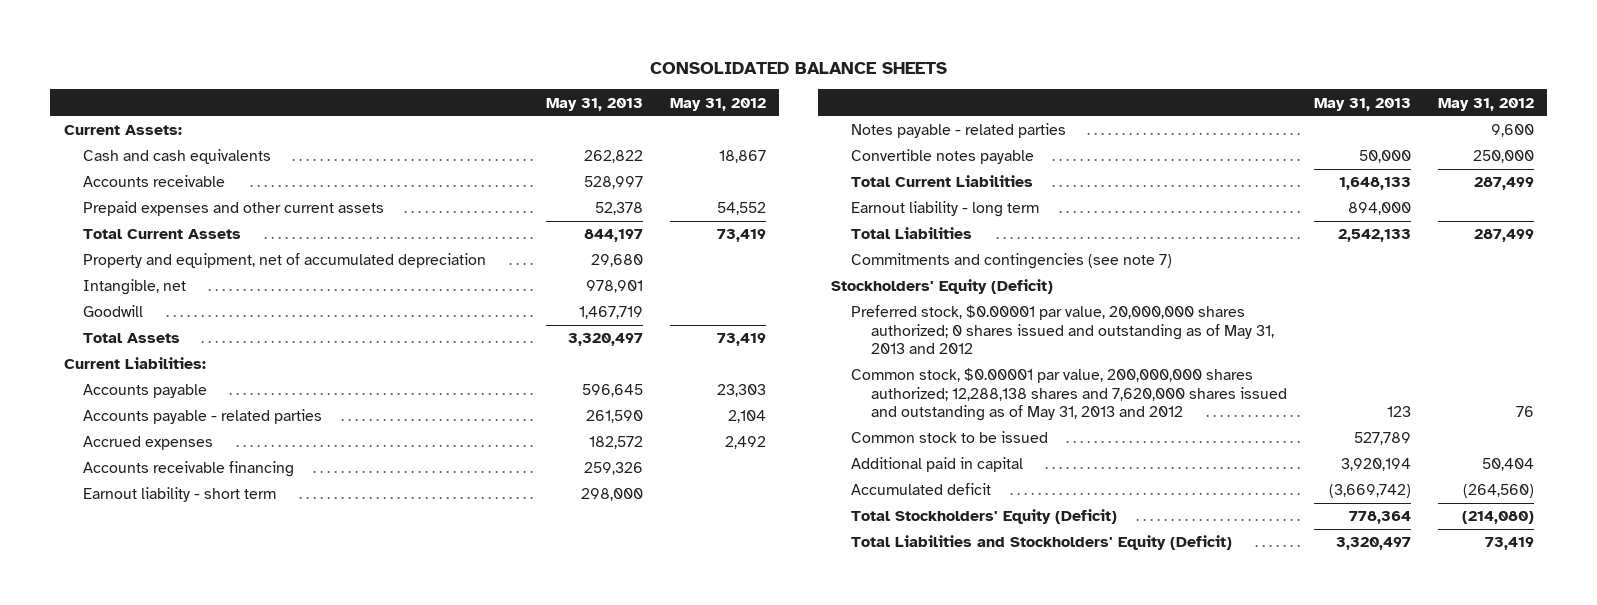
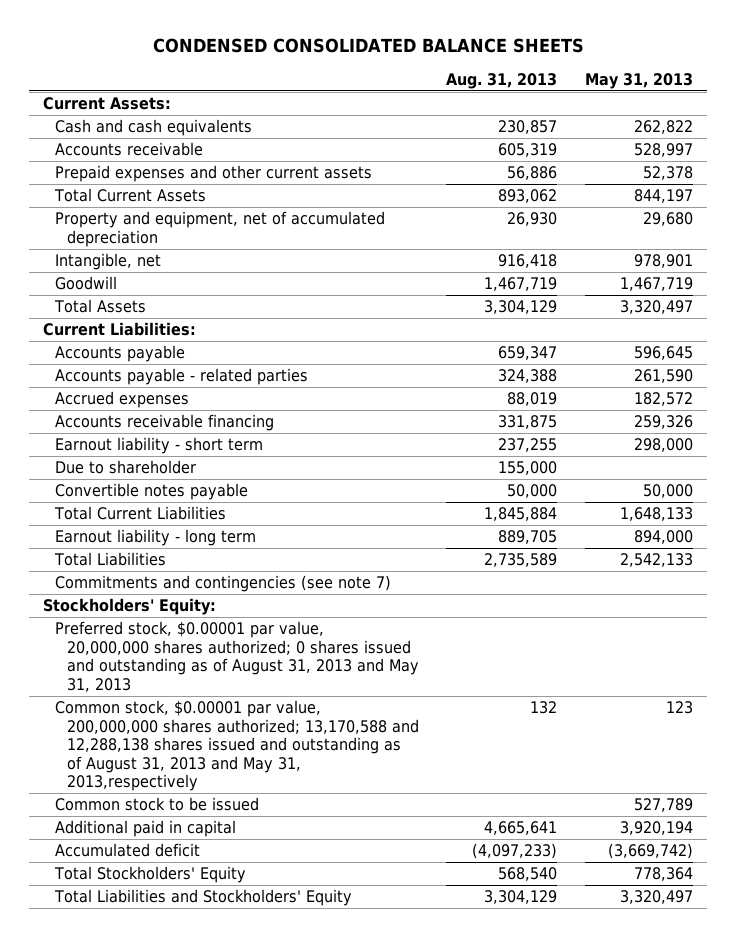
[649,62,947,75] CONSOLIDATED BALANCE SHEETS -> [152,38,584,54] CONDENSED CONSOLIDATED BALANCE SHEETS
[669,97,766,111] May 31, 2012 -> none
none -> [446,72,558,89] Aug. 31, 2013
[851,123,1067,139] Notes payable - related parties -> none
none -> [54,460,196,475] Due to shareholder
[831,279,1054,295] Stockholders' Equity (Deficit) -> [42,598,216,616] Stockholders' Equity:
[851,305,1275,354] Preferred stock, $0.00001 par value, 20,000,000 shares authorized; 0 shares issued and outstanding as of May 31, 2013 and 2012 -> [54,621,419,692] Preferred stock, $0.00001 par value, 20,000,000 shares authorized; 0 shares issued and outstanding as of August 31, 2013 and May 31, 2013
[851,368,1288,421] Common stock, $0.00001 par value, 200,000,000 shares authorized; 12,288,138 shares and 7,620,000 shares issued and outstanding as of May 31, 2013 and 2012 -> [54,700,419,792] Common stock, $0.00001 par value, 200,000,000 shares authorized; 13,170,588 and 12,288,138 shares issued and outstanding as of August 31, 2013 and May 31, 2013,respectively
[851,509,1118,525] Total Stockholders' Equity (Deficit) -> [53,866,246,884] Total Stockholders' Equity
[851,535,1233,551] Total Liabilities and Stockholders' Equity (Deficit) -> [53,889,352,907] Total Liabilities and Stockholders' Equity

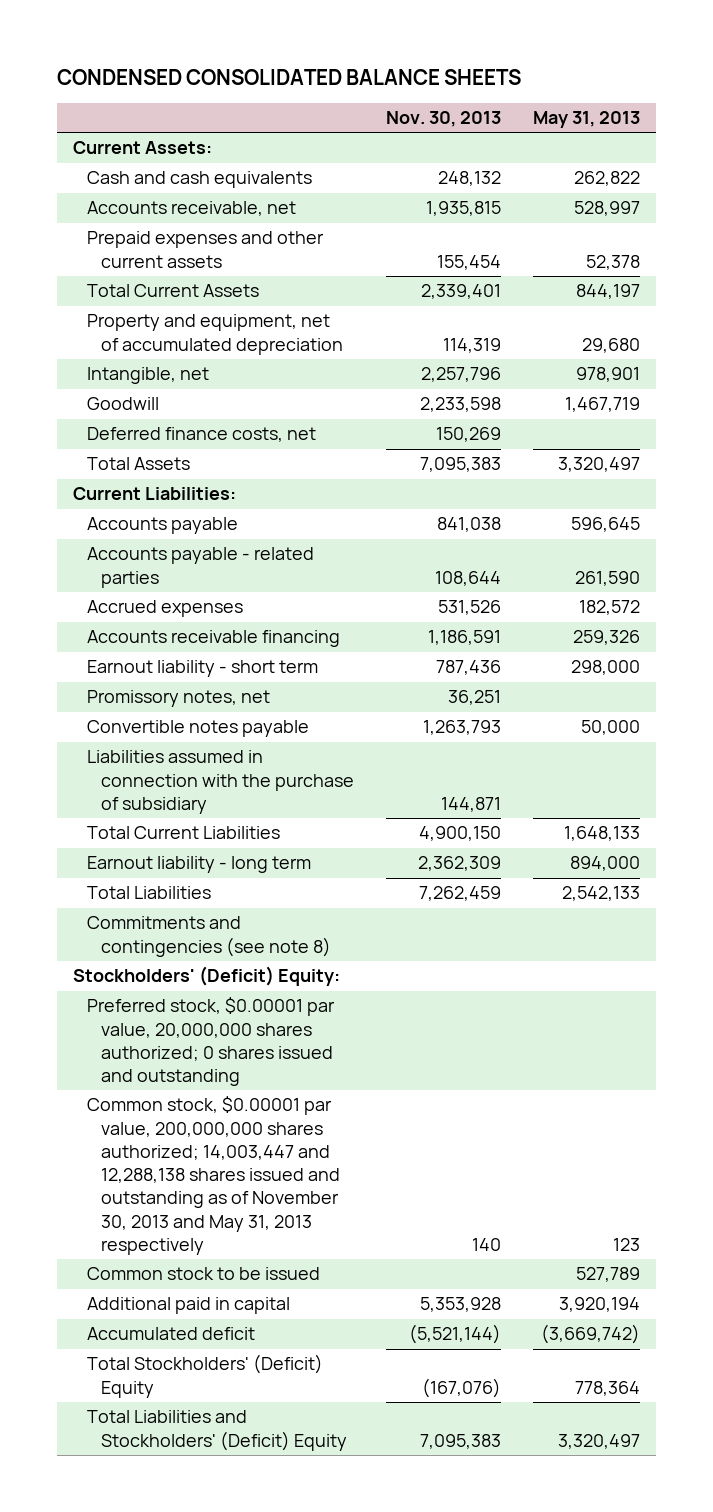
[446,72,558,89] Aug. 31, 2013 -> none
none -> [385,110,501,127] Nov. 30, 2013
[54,142,203,157] Accounts receivable -> [86,201,296,217] Accounts receivable, net
none -> [86,427,316,443] Deferred finance costs, net
[54,460,196,475] Due to shareholder -> none
none -> [86,690,270,708] Promissory notes, net
none -> [86,750,354,814] Liabilities assumed in connection with the purchase of subsidiary
[54,575,391,593] Commitments and contingencies (see note 7) -> [86,916,331,957] Commitments and contingencies (see note 8)
[42,598,216,616] Stockholders' Equity: -> [72,966,340,987] Stockholders' (Deficit) Equity:
[54,621,419,692] Preferred stock, $0.00001 par value, 20,000,000 shares authorized; 0 shares issued and outstanding as of August 31, 2013 and May 31, 2013 -> [86,997,335,1087] Preferred stock, $0.00001 par value, 20,000,000 shares authorized; 0 shares issued and outstanding
[54,700,419,792] Common stock, $0.00001 par value, 200,000,000 shares authorized; 13,170,588 and 12,288,138 shares issued and outstanding as of August 31, 2013 and May 31, 2013,respectively -> [86,1096,340,1255] Common stock, $0.00001 par value, 200,000,000 shares authorized; 14,003,447 and 12,288,138 shares issued and outstanding as of November 30, 2013 and May 31, 2013 respectively
[53,866,246,884] Total Stockholders' Equity -> [86,1354,323,1398] Total Stockholders' (Deficit) Equity
[53,889,352,907] Total Liabilities and Stockholders' Equity -> [86,1410,347,1451] Total Liabilities and Stockholders' (Deficit) Equity

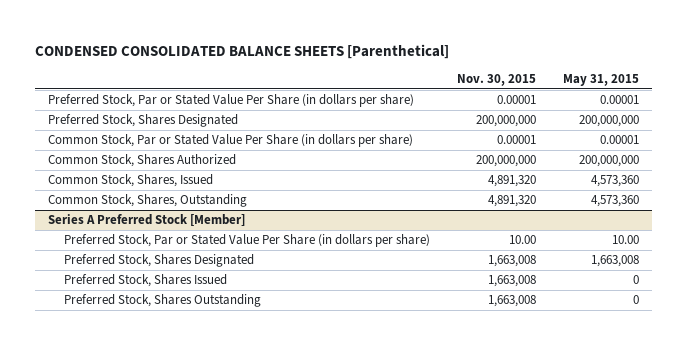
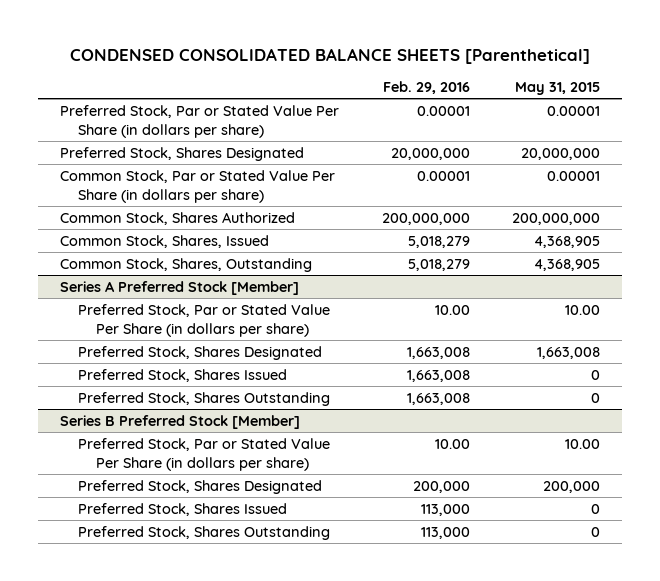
[457,74,537,87] Nov. 30, 2015 -> none
none -> [382,81,470,95] Feb. 29, 2016
[578,115,639,128] 200,000,000 -> [521,147,601,160] 20,000,000
[590,175,639,188] 4,573,360 -> [534,235,601,248] 4,368,905
[590,195,639,208] 4,573,360 -> [534,258,601,271] 4,368,905
none -> [59,414,300,429] Series B Preferred Stock [Member]
none -> [77,437,330,471] Preferred Stock, Par or Stated Value Per Share (in dollars per share)
none -> [77,479,322,494] Preferred Stock, Shares Designated
none -> [77,502,287,516] Preferred Stock, Shares Issued
none -> [77,525,330,540] Preferred Stock, Shares Outstanding

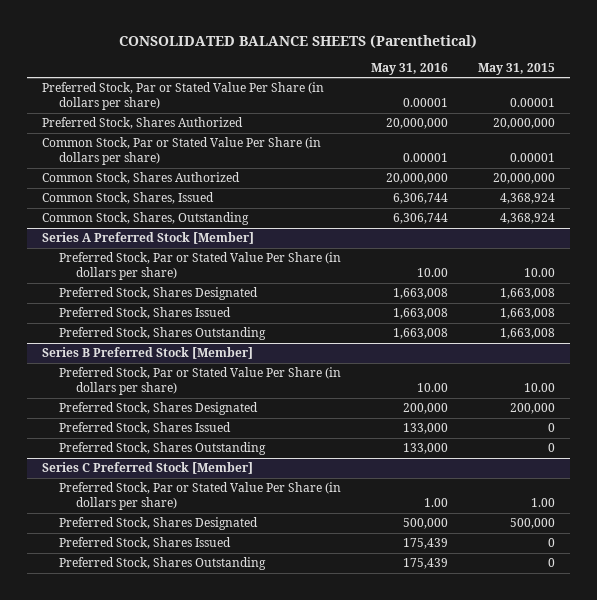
[70,47,591,64] CONDENSED CONSOLIDATED BALANCE SHEETS [Parenthetical] -> [119,34,478,48] CONSOLIDATED BALANCE SHEETS (Parenthetical)
[382,81,470,95] Feb. 29, 2016 -> none
none -> [370,62,448,75] May 31, 2016
[59,146,304,161] Preferred Stock, Shares Designated -> [41,117,243,130] Preferred Stock, Shares Authorized
[512,212,601,225] 200,000,000 -> [492,173,555,185] 20,000,000
[534,235,601,248] 4,368,905 -> [499,193,555,205] 4,368,924
[534,258,601,271] 4,368,905 -> [499,213,555,225] 4,368,924
[591,369,601,380] 0 -> [499,308,555,320] 1,663,008
[591,392,601,403] 0 -> [499,328,555,340] 1,663,008
none -> [41,462,253,475] Series C Preferred Stock [Member]
none -> [59,482,342,511] Preferred Stock, Par or Stated Value Per Share (in dollars per share)
none -> [59,517,259,531] Preferred Stock, Shares Designated
none -> [59,537,232,550] Preferred Stock, Shares Issued
none -> [59,557,267,571] Preferred Stock, Shares Outstanding

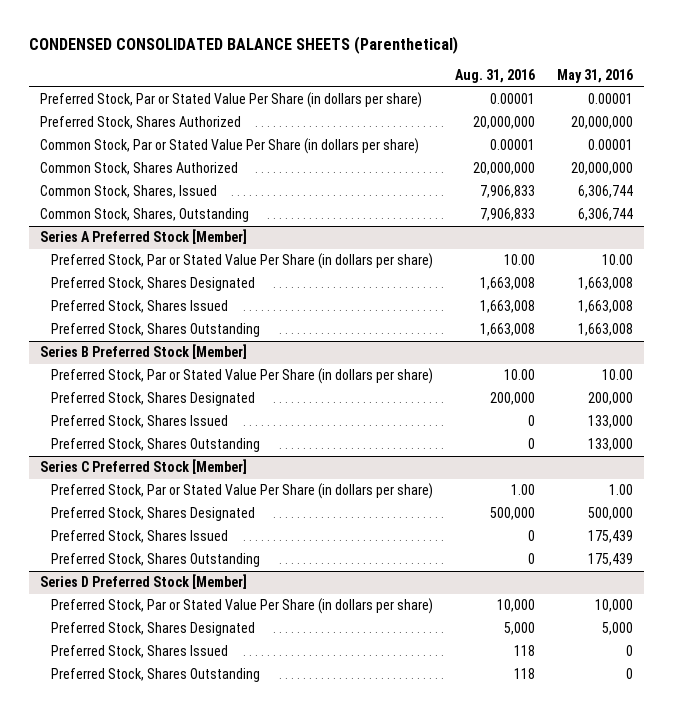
[119,34,478,48] CONSOLIDATED BALANCE SHEETS (Parenthetical) -> [28,36,458,55] CONDENSED CONSOLIDATED BALANCE SHEETS (Parenthetical)
[477,62,555,75] May 31, 2015 -> none
none -> [455,69,536,84] Aug. 31, 2016
none -> [39,574,247,590] Series D Preferred Stock [Member]
none -> [51,598,434,615] Preferred Stock, Par or Stated Value Per Share (in dollars per share)
none -> [51,622,256,637] Preferred Stock, Shares Designated
none -> [51,645,229,659] Preferred Stock, Shares Issued
none -> [51,668,261,683] Preferred Stock, Shares Outstanding

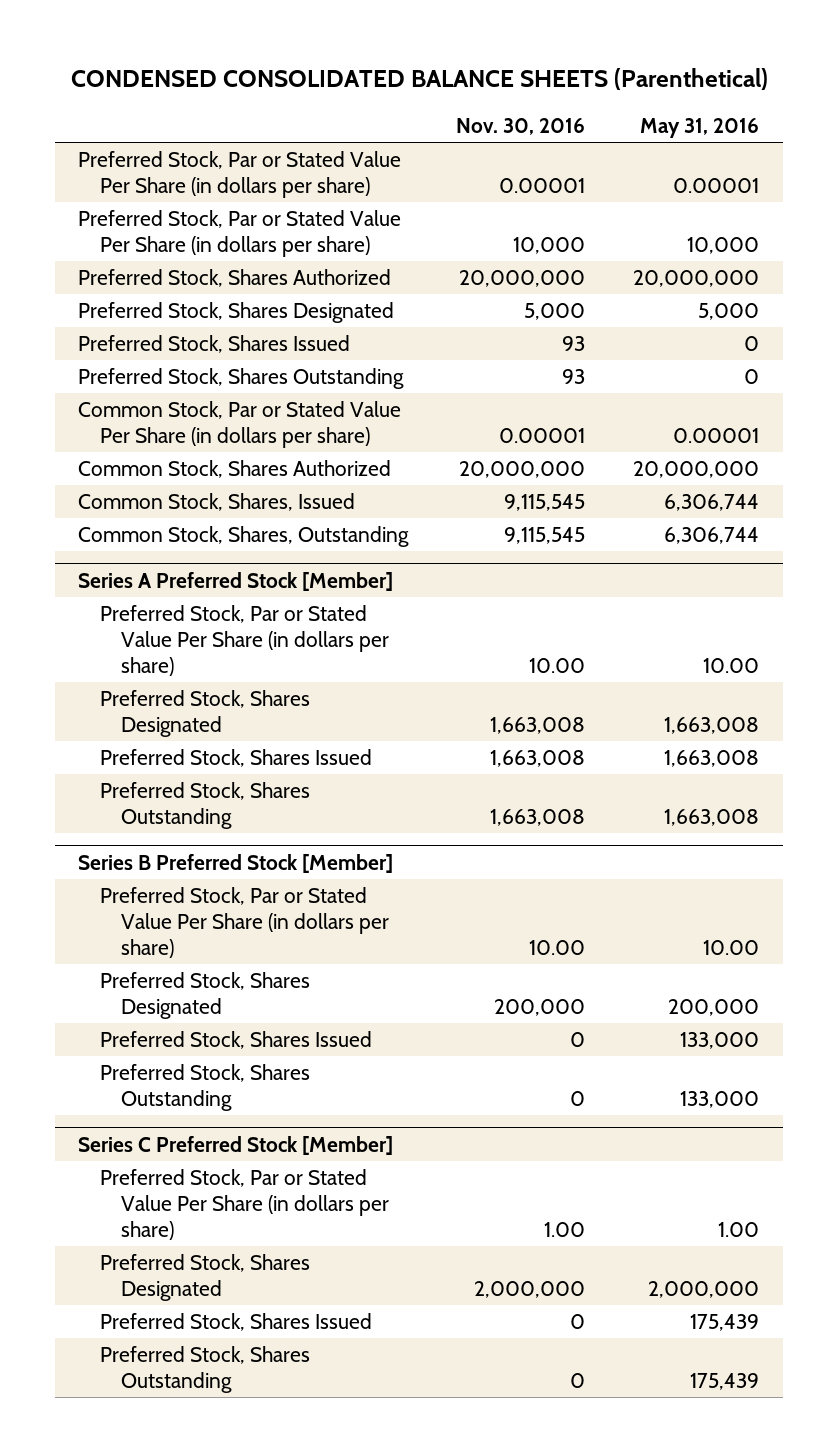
[455,69,536,84] Aug. 31, 2016 -> none
none -> [456,117,586,135] Nov. 30, 2016
none -> [78,210,402,258] Preferred Stock, Par or Stated Value Per Share (in dollars per share)
none -> [78,302,395,324] Preferred Stock, Shares Designated
none -> [78,335,351,354] Preferred Stock, Shares Issued
none -> [78,368,405,390] Preferred Stock, Shares Outstanding
[588,507,634,521] 500,000 -> [648,1281,760,1299] 2,000,000
[39,574,247,590] Series D Preferred Stock [Member] -> none
[51,598,434,615] Preferred Stock, Par or Stated Value Per Share (in dollars per share) -> none
[51,622,256,637] Preferred Stock, Shares Designated -> none
[51,645,229,659] Preferred Stock, Shares Issued -> none
[51,668,261,683] Preferred Stock, Shares Outstanding -> none

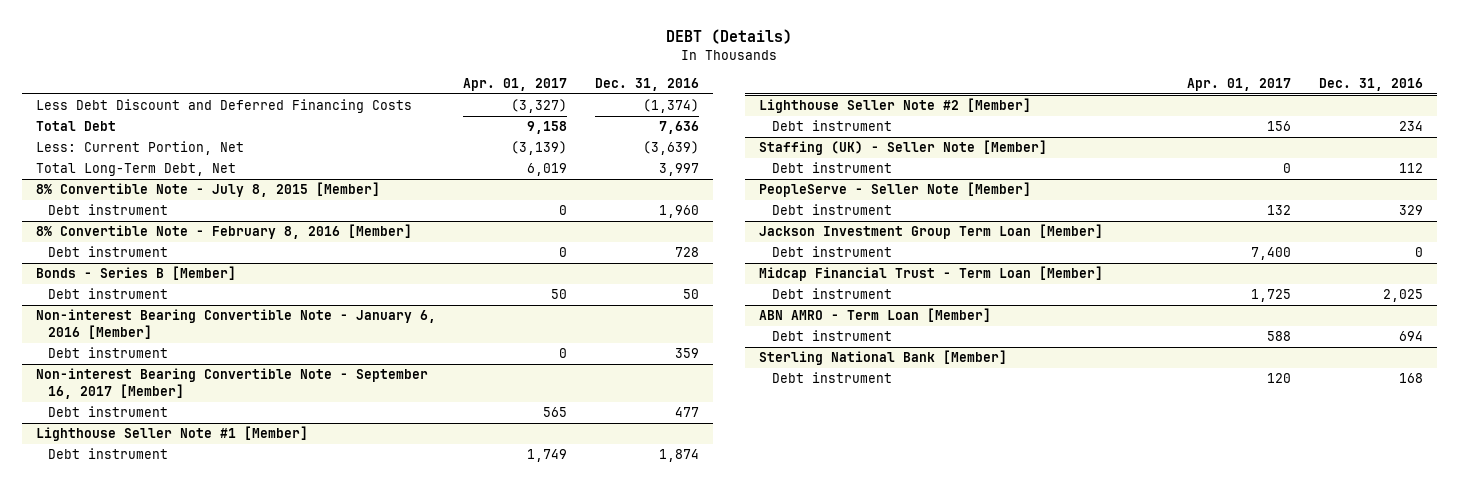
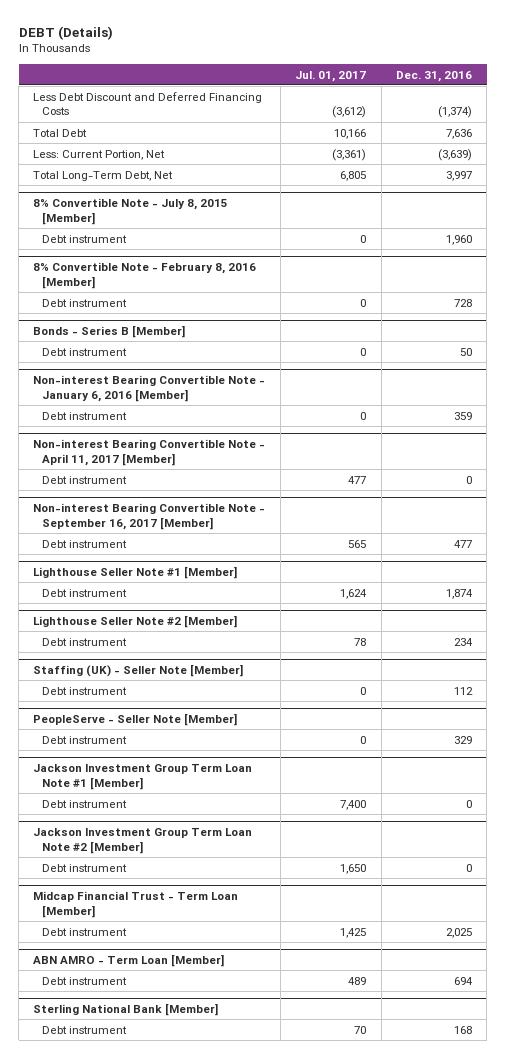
[463,77,568,91] Apr. 01, 2017 -> none
none -> [295,70,367,82] Jul. 01, 2017
none -> [33,438,266,466] Non-interest Bearing Convertible Note - April 11, 2017 [Member]
none -> [41,475,127,484] Debt instrument
[759,224,1104,240] Jackson Investment Group Term Loan [Member] -> [33,763,253,790] Jackson Investment Group Term Loan Note #1 [Member]
none -> [33,827,253,854] Jackson Investment Group Term Loan Note #2 [Member]
none -> [41,863,127,872] Debt instrument

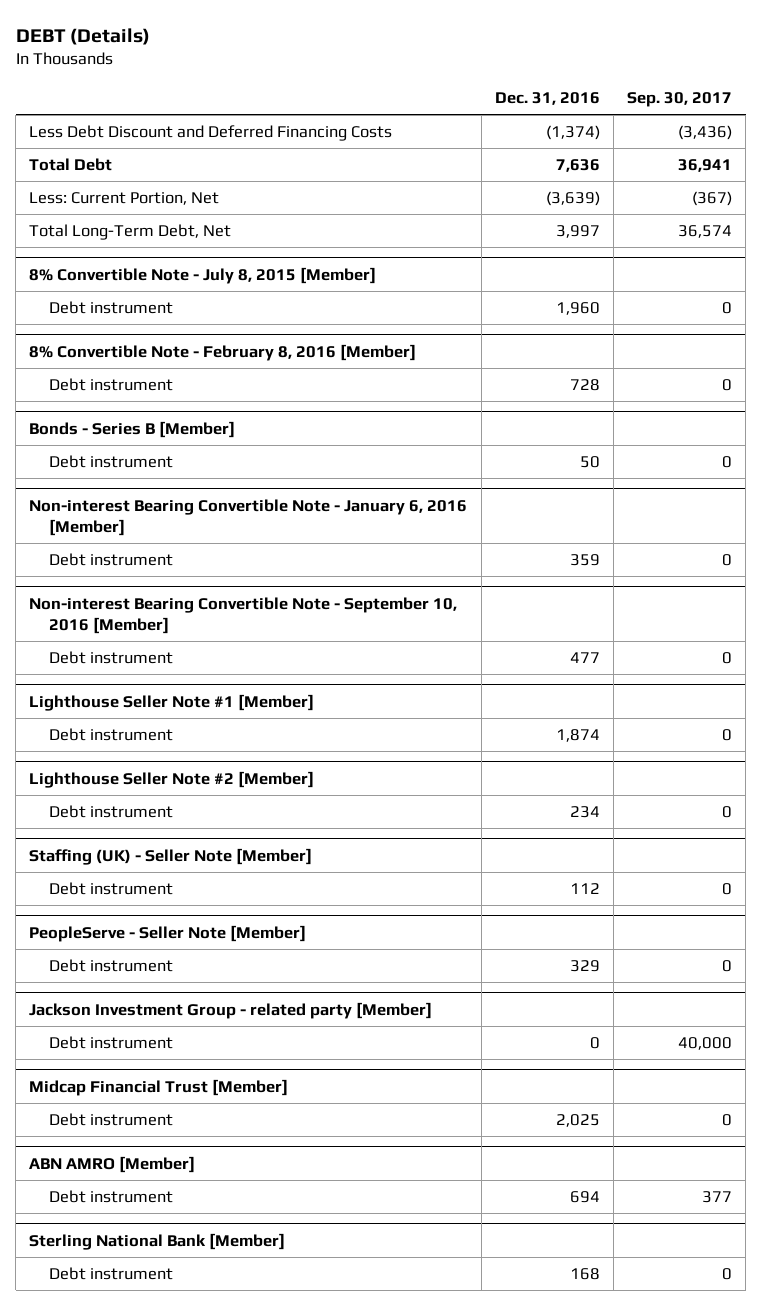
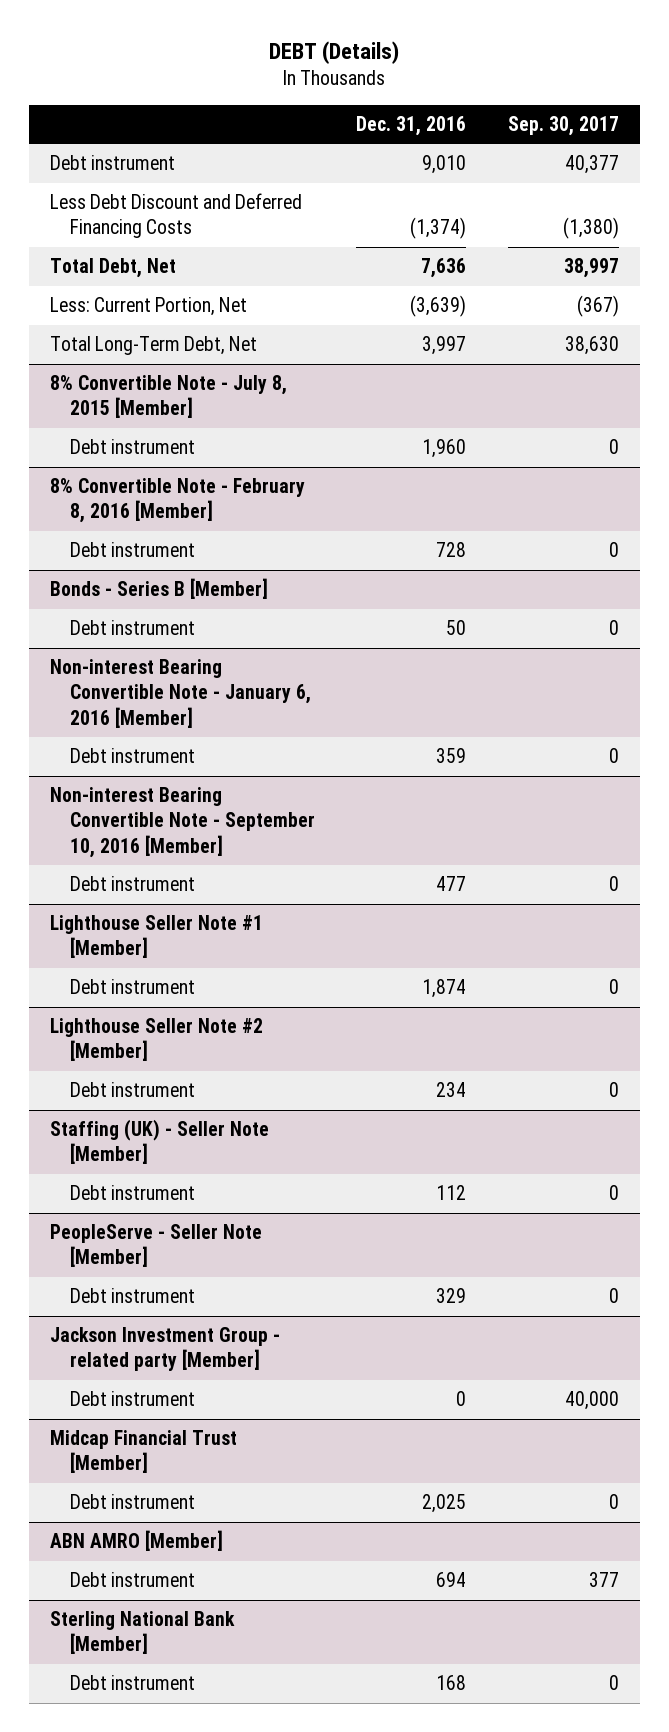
none -> [49,155,175,171] Debt instrument
[678,124,733,140] (3,436) -> [562,217,619,240] (1,380)
[29,157,113,171] Total Debt -> [49,258,176,279] Total Debt, Net
[678,158,733,172] 36,941 -> [563,258,619,279] 38,997
[678,224,733,238] 36,574 -> [564,336,619,356] 38,630

